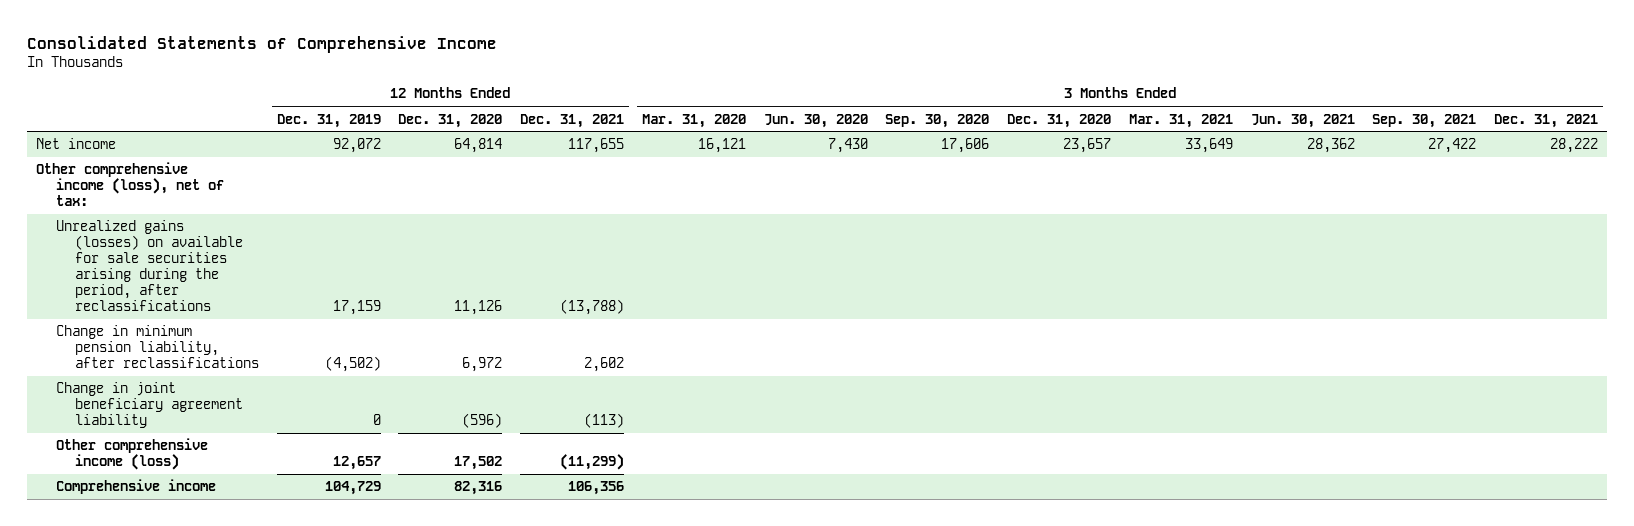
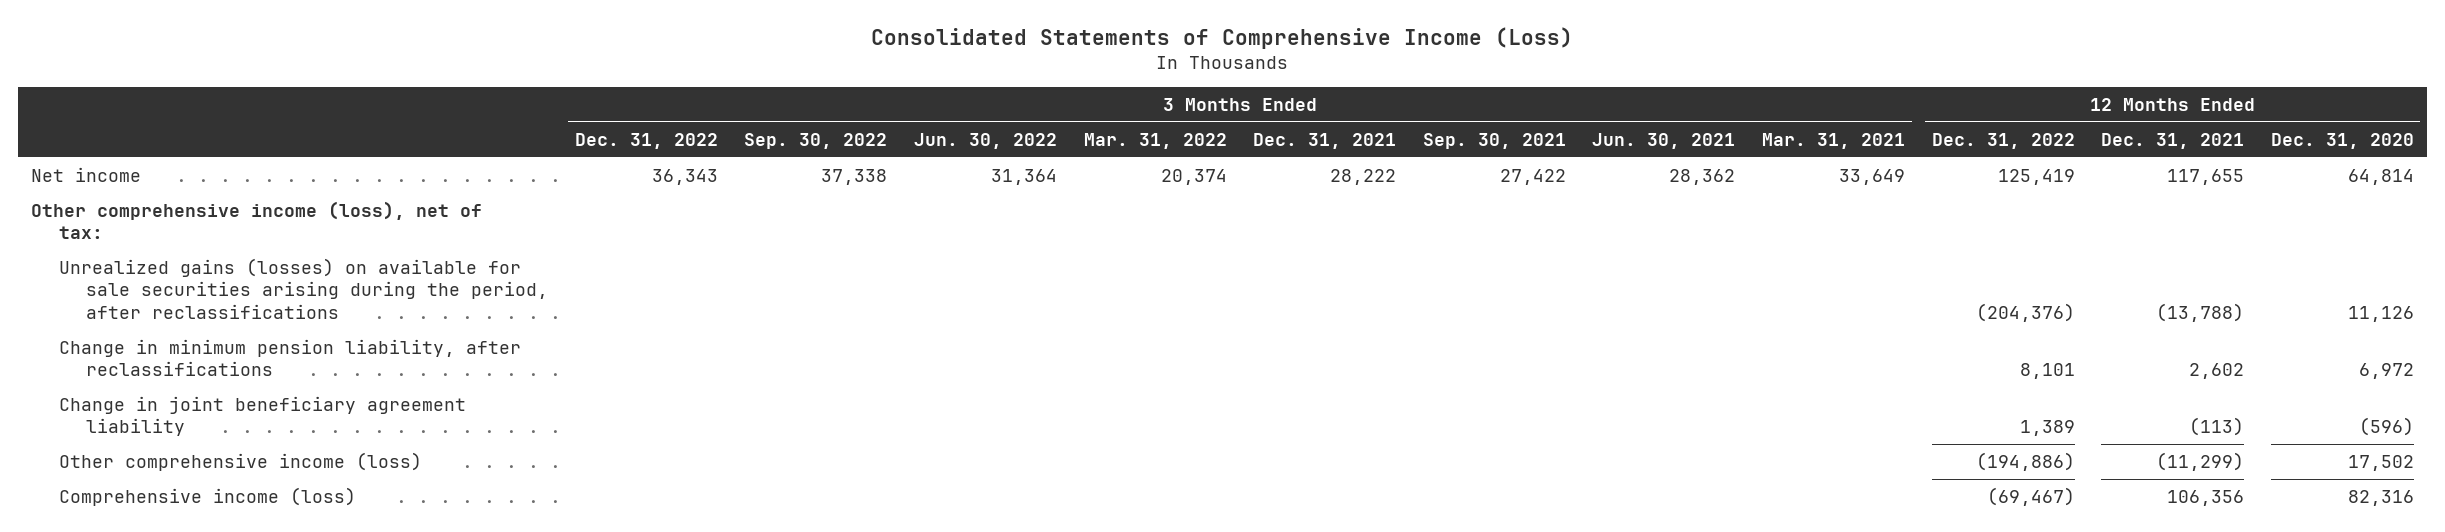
[27,35,498,53] Consolidated Statements of Comprehensive Income -> [871,27,1574,50] Consolidated Statements of Comprehensive Income (Loss)
[276,113,381,128] Dec. 31, 2019 -> none
[641,113,746,128] Mar. 31, 2020 -> none
[763,113,868,128] Jun. 30, 2020 -> none
[885,113,990,128] Sep. 30, 2020 -> none
[1007,113,1112,128] Dec. 31, 2020 -> none
none -> [574,132,718,149] Dec. 31, 2022
none -> [744,132,888,149] Sep. 30, 2022
none -> [913,132,1057,149] Jun. 30, 2022
none -> [1083,132,1227,149] Mar. 31, 2022
none -> [1931,132,2075,149] Dec. 31, 2022
[55,479,216,495] Comprehensive income -> [58,486,356,506] Comprehensive income (loss)

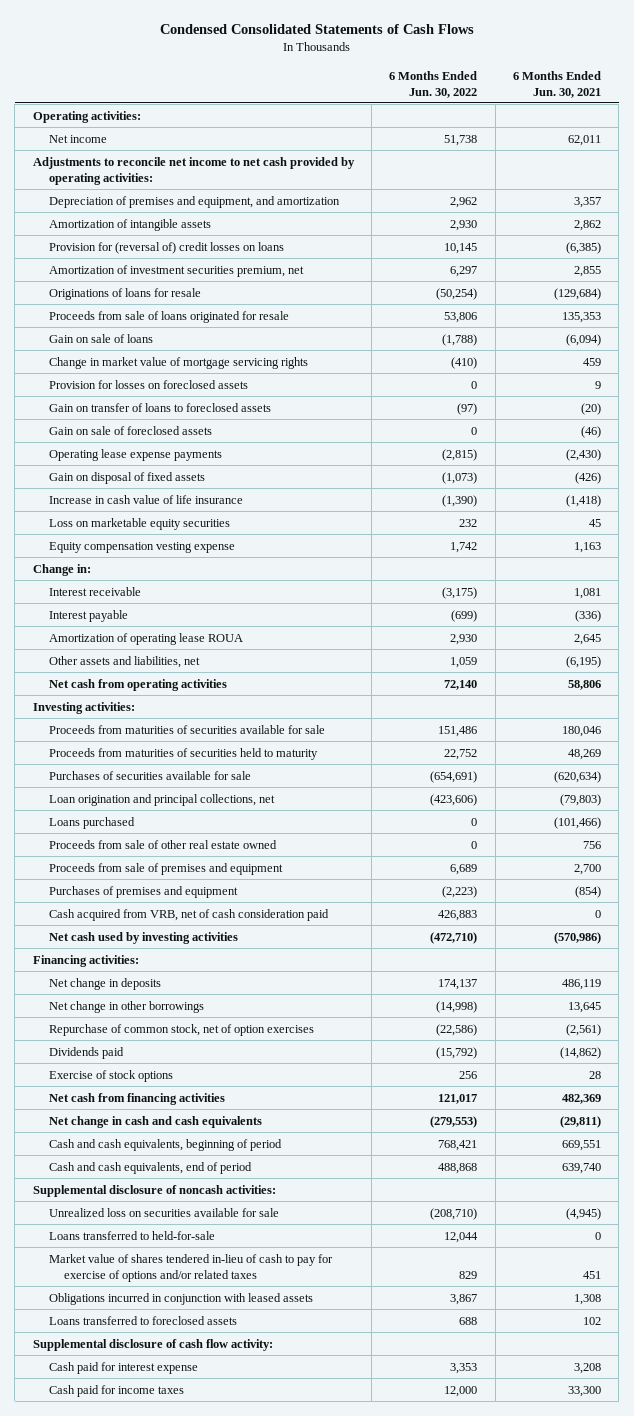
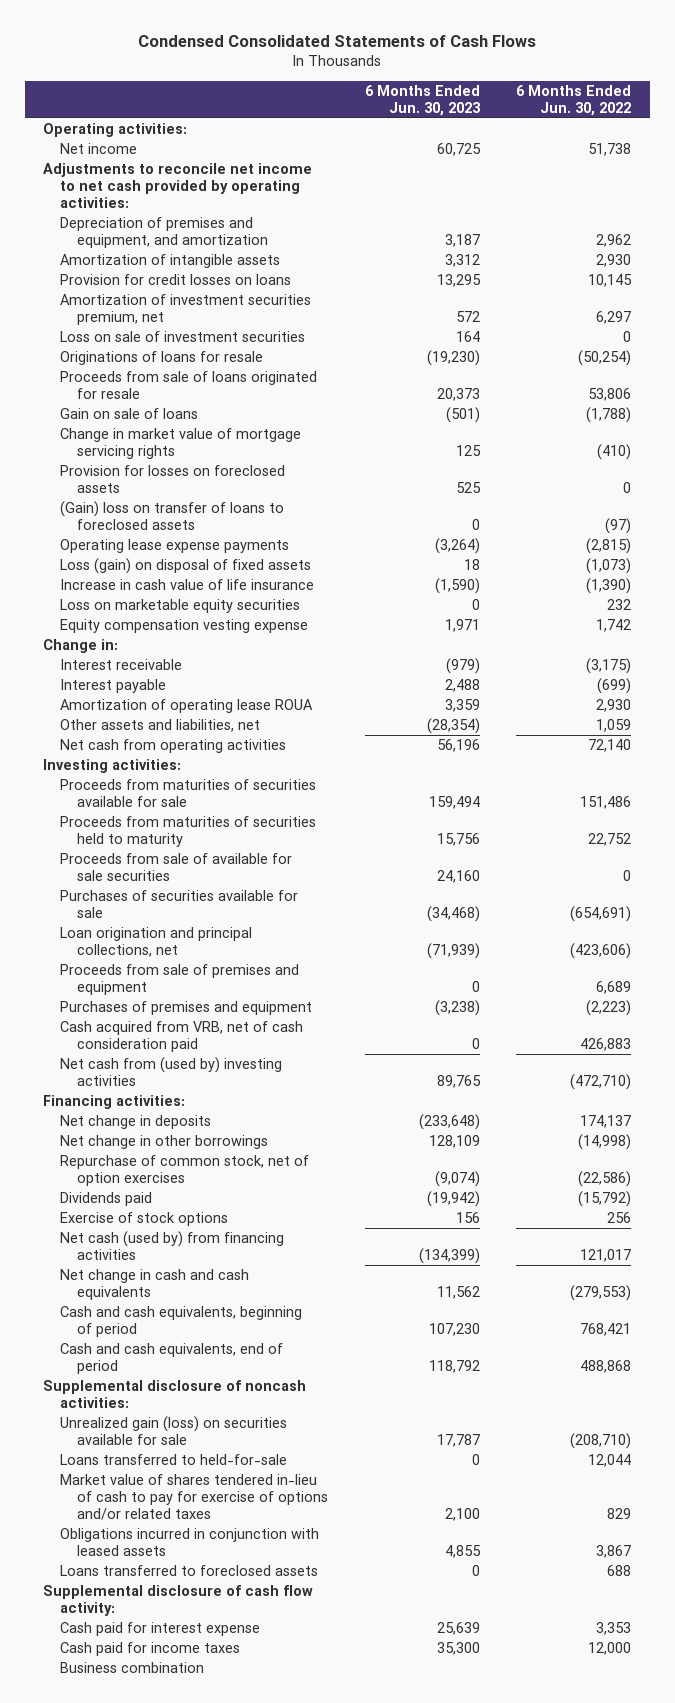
[513,70,602,98] 6 Months Ended Jun. 30, 2021 -> none
none -> [364,84,480,116] 6 Months Ended Jun. 30, 2023
[48,241,284,254] Provision for (reversal of) credit losses on loans -> [60,274,292,286] Provision for credit losses on loans
none -> [60,331,306,343] Loss on sale of investment securities
[48,425,212,435] Gain on sale of foreclosed assets -> none
[48,402,271,412] Gain on transfer of loans to foreclosed assets -> [60,501,285,530] (Gain) loss on transfer of loans to foreclosed assets
[48,471,205,484] Gain on disposal of fixed assets -> [60,558,312,575] Loss (gain) on disposal of fixed assets
none -> [60,853,293,881] Proceeds from sale of available for sale securities
[48,816,135,829] Loans purchased -> none
[48,839,277,849] Proceeds from sale of other real estate owned -> none
[48,931,238,944] Net cash used by investing activities -> [60,1057,283,1086] Net cash from (used by) investing activities
[48,1092,225,1105] Net cash from financing activities -> [60,1231,285,1260] Net cash (used by) from financing activities
[48,1207,279,1217] Unrealized loss on securities available for sale -> [60,1416,288,1445] Unrealized gain (loss) on securities available for sale
none -> [60,1662,205,1674] Business combination

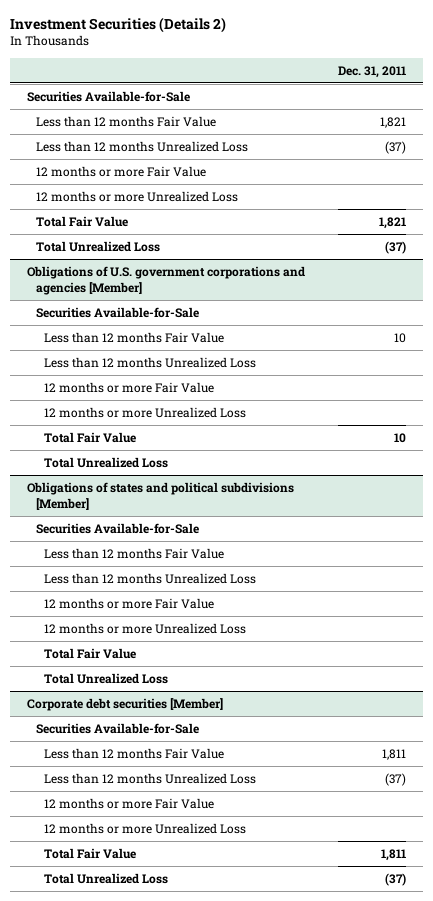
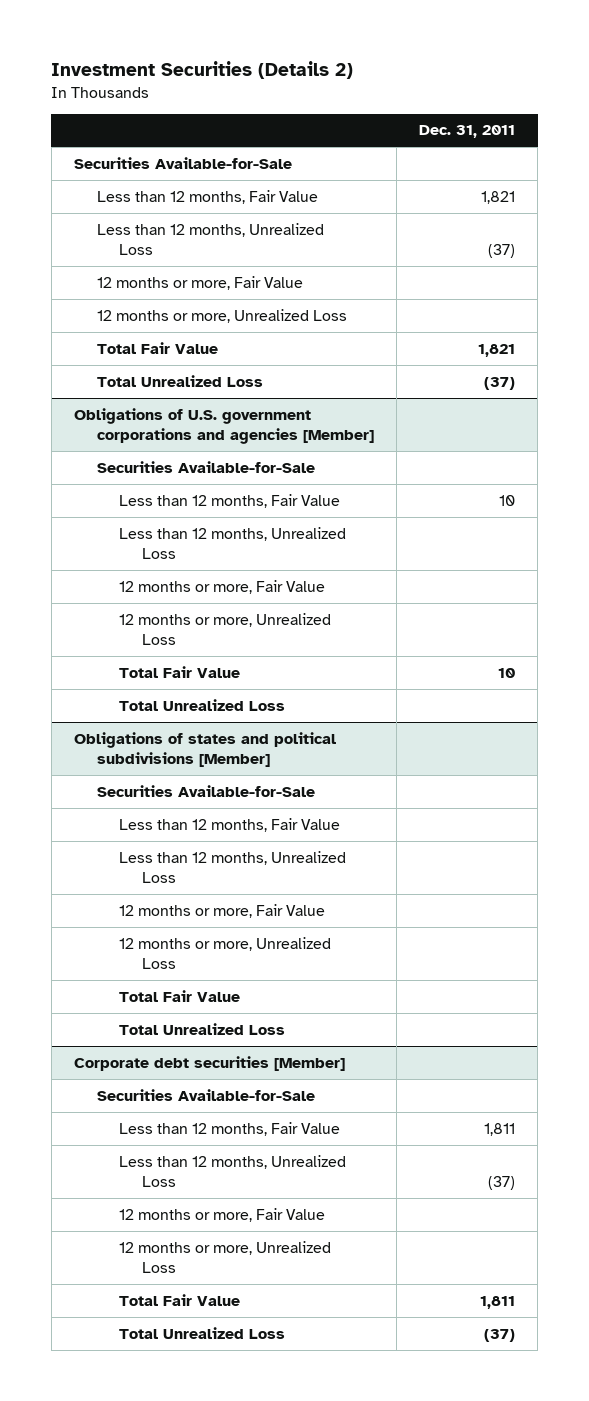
[35,116,216,128] Less than 12 months Fair Value -> [96,189,318,204] Less than 12 months, Fair Value
[35,141,248,153] Less than 12 months Unrealized Loss -> [96,222,324,255] Less than 12 months, Unrealized Loss
[35,166,206,178] 12 months or more Fair Value -> [96,275,303,290] 12 months or more, Fair Value
[35,191,238,203] 12 months or more Unrealized Loss -> [96,308,347,323] 12 months or more, Unrealized Loss
[44,332,225,344] Less than 12 months Fair Value -> [119,493,341,508] Less than 12 months, Fair Value
[44,357,257,369] Less than 12 months Unrealized Loss -> [119,526,347,559] Less than 12 months, Unrealized Loss
[44,382,215,394] 12 months or more Fair Value -> [119,579,326,594] 12 months or more, Fair Value
[44,407,247,419] 12 months or more Unrealized Loss -> [119,612,332,645] 12 months or more, Unrealized Loss
[44,548,225,560] Less than 12 months Fair Value -> [119,817,341,832] Less than 12 months, Fair Value
[44,573,257,585] Less than 12 months Unrealized Loss -> [119,850,347,883] Less than 12 months, Unrealized Loss
[44,598,215,610] 12 months or more Fair Value -> [119,903,326,918] 12 months or more, Fair Value
[44,623,247,635] 12 months or more Unrealized Loss -> [119,936,332,969] 12 months or more, Unrealized Loss
[44,748,225,760] Less than 12 months Fair Value -> [119,1121,341,1136] Less than 12 months, Fair Value
[44,773,257,785] Less than 12 months Unrealized Loss -> [119,1154,347,1187] Less than 12 months, Unrealized Loss
[44,798,215,810] 12 months or more Fair Value -> [119,1207,326,1222] 12 months or more, Fair Value
[44,823,247,835] 12 months or more Unrealized Loss -> [119,1240,332,1273] 12 months or more, Unrealized Loss

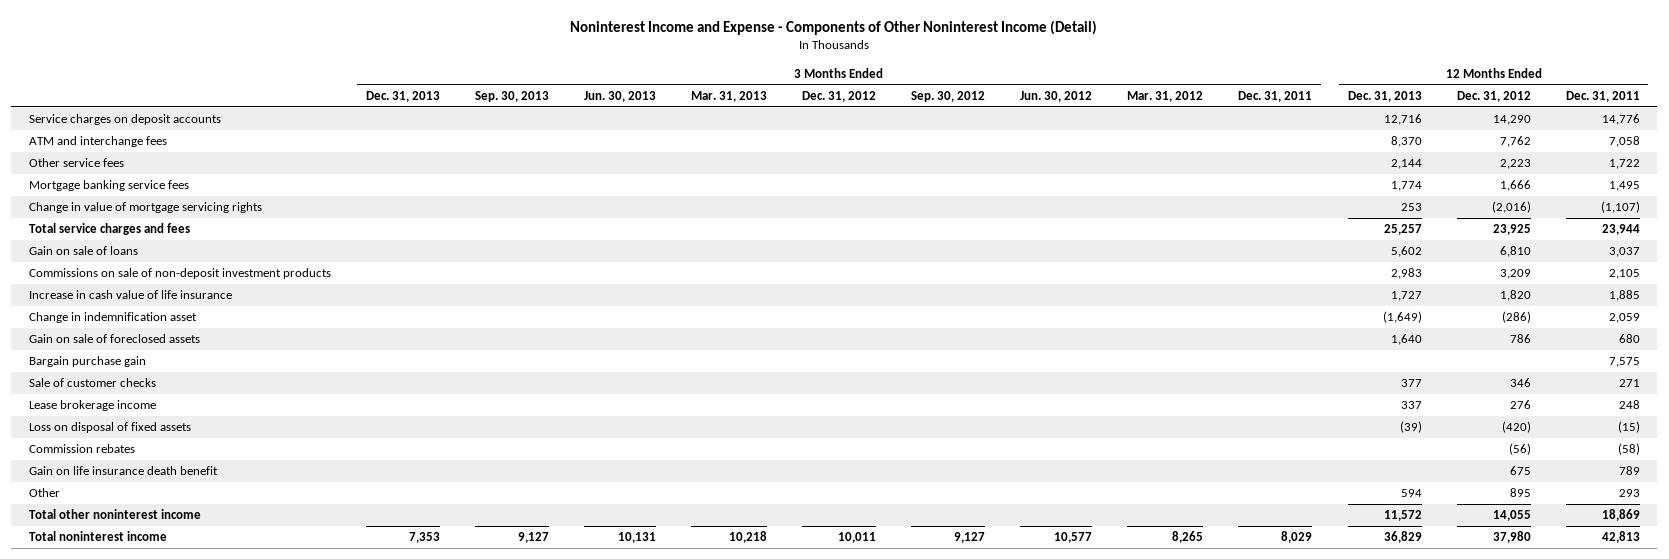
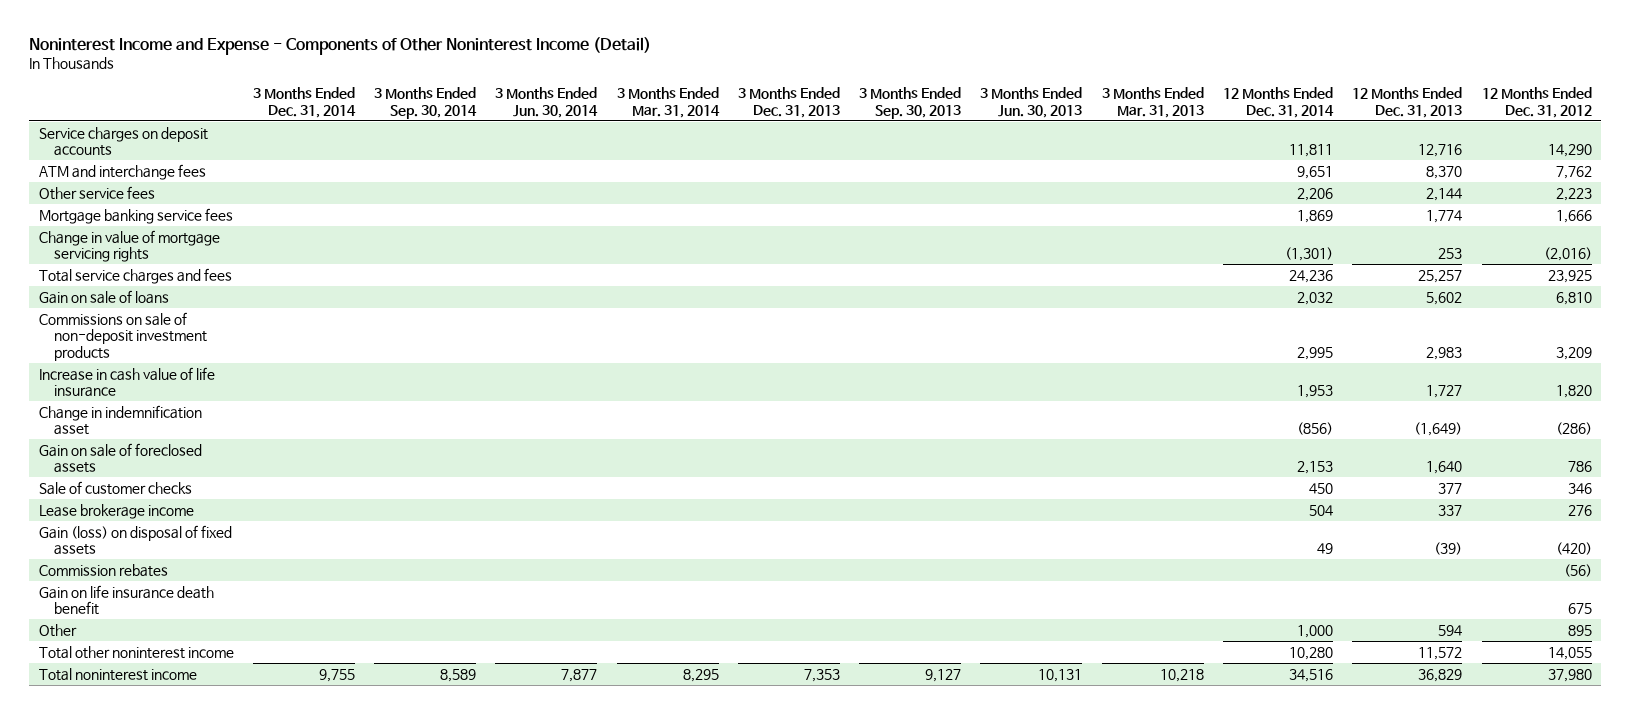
[802,90,877,102] Dec. 31, 2012 -> none
[911,90,986,102] Sep. 30, 2012 -> none
[1020,90,1093,102] Jun. 30, 2012 -> none
[1127,90,1204,102] Mar. 31, 2012 -> none
[1238,90,1313,102] Dec. 31, 2011 -> none
[1565,90,1640,102] Dec. 31, 2011 -> none
none -> [252,86,356,118] 3 Months Ended Dec. 31, 2014
none -> [374,86,478,119] 3 Months Ended Sep. 30, 2014
none -> [495,86,599,118] 3 Months Ended Jun. 30, 2014
none -> [616,86,720,118] 3 Months Ended Mar. 31, 2014
none -> [1222,86,1334,118] 12 Months Ended Dec. 31, 2014
[29,356,147,368] Bargain purchase gain -> none
[29,422,192,434] Loss on disposal of fixed assets -> [38,524,232,556] Gain (loss) on disposal of fixed assets

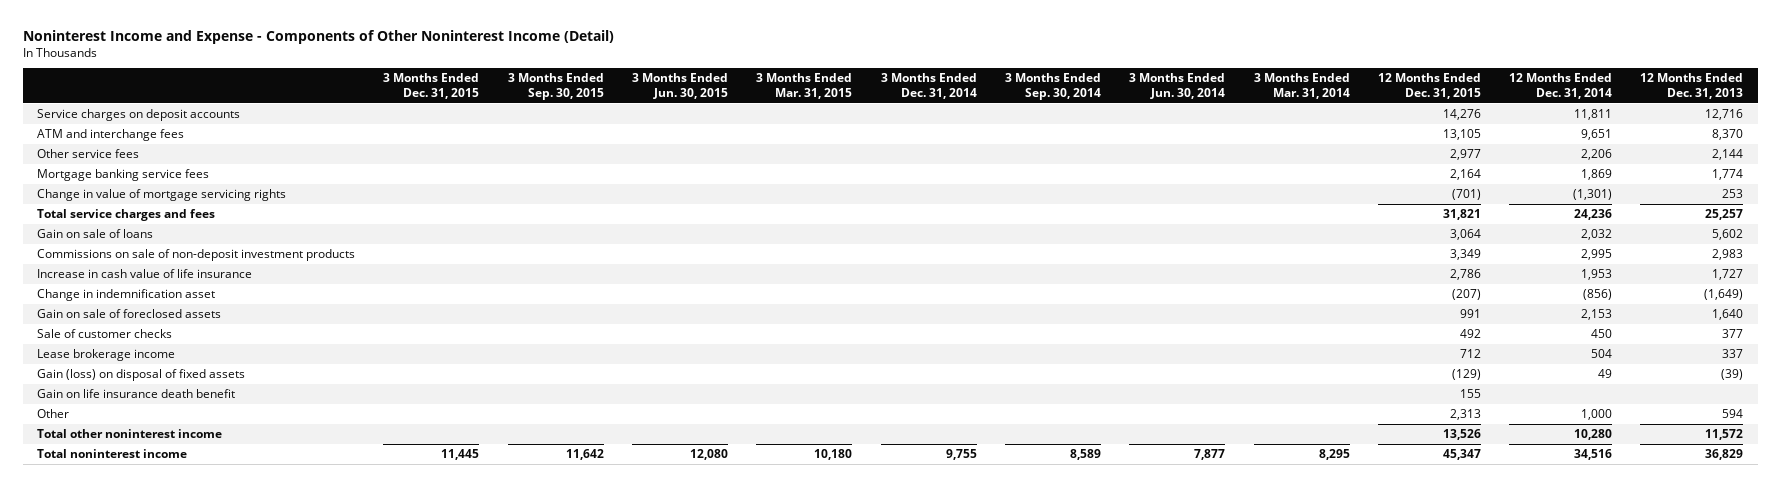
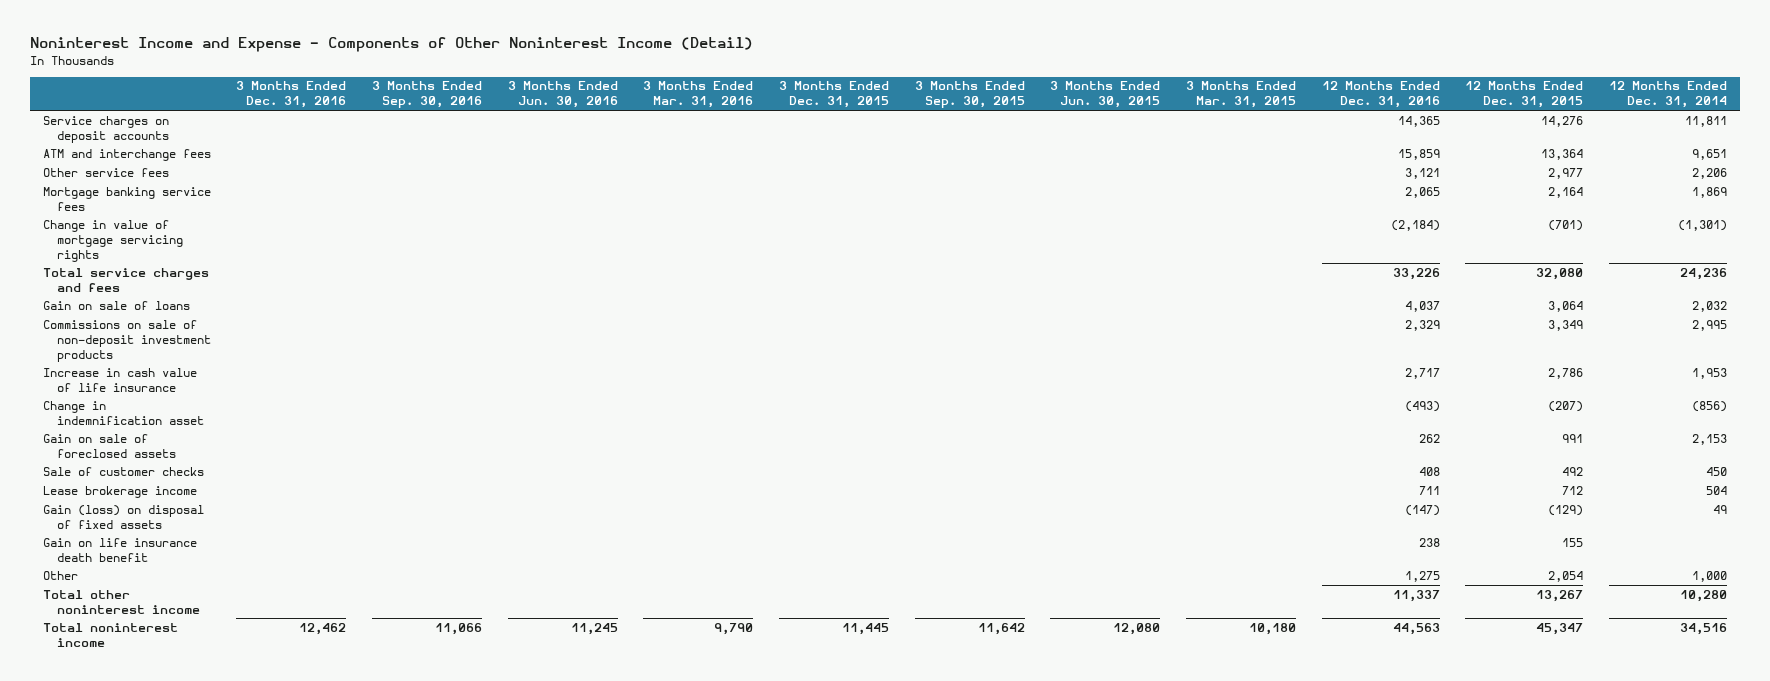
[880,73,977,99] 3 Months Ended Dec. 31, 2014 -> none
[1004,73,1101,100] 3 Months Ended Sep. 30, 2014 -> none
[1129,73,1226,99] 3 Months Ended Jun. 30, 2014 -> none
[1253,73,1350,99] 3 Months Ended Mar. 31, 2014 -> none
[1640,73,1744,99] 12 Months Ended Dec. 31, 2013 -> none
none -> [236,81,347,109] 3 Months Ended Dec. 31, 2016
none -> [372,81,483,109] 3 Months Ended Sep. 30, 2016
none -> [507,81,618,109] 3 Months Ended Jun. 30, 2016
none -> [643,81,754,109] 3 Months Ended Mar. 31, 2016
none -> [1321,81,1440,109] 12 Months Ended Dec. 31, 2016
[1442,129,1481,141] 13,105 -> [1541,148,1584,160] 13,364
[1442,209,1481,221] 31,821 -> [1536,267,1584,280] 32,080
[1449,409,1481,421] 2,313 -> [1548,570,1584,582] 2,054
[1442,429,1481,441] 13,526 -> [1536,589,1584,602] 13,267

